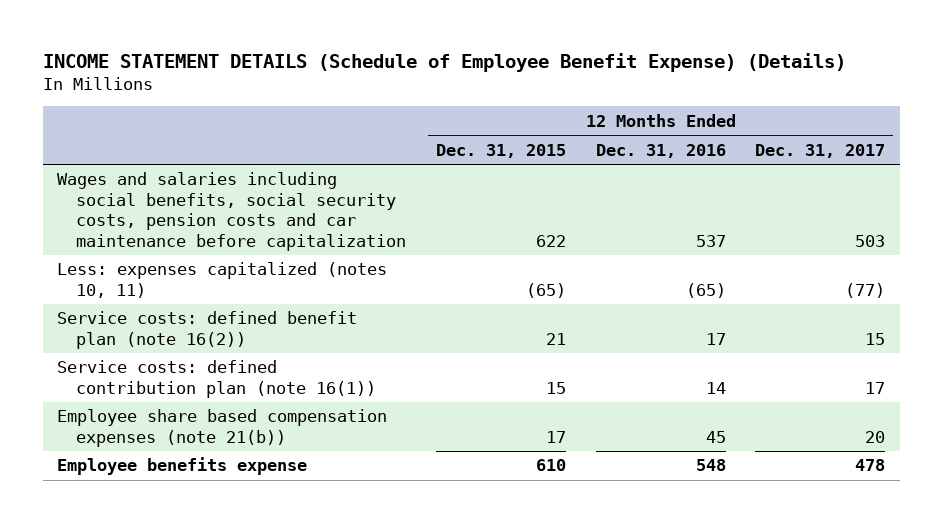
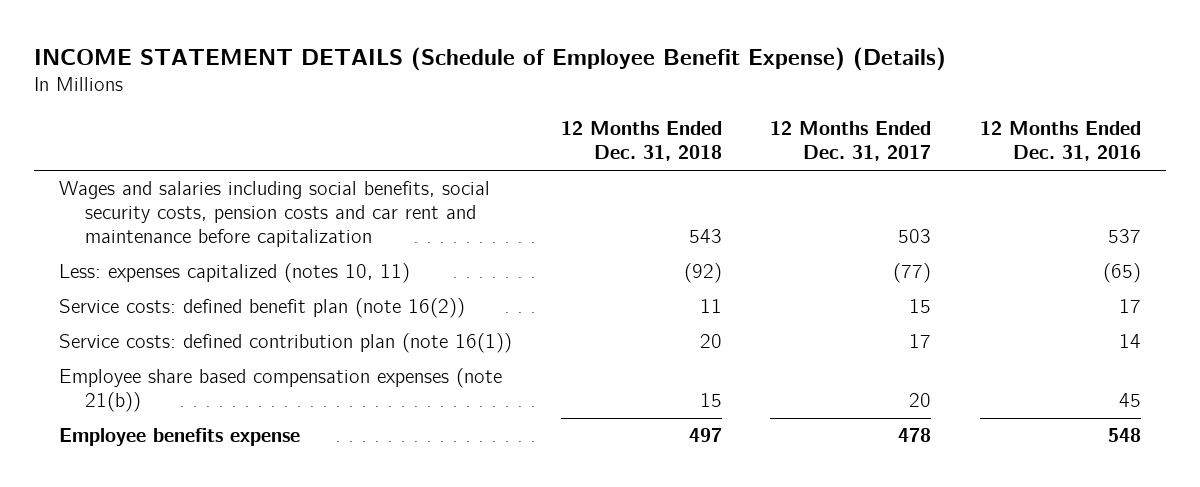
[435,143,566,158] Dec. 31, 2015 -> none
none -> [560,121,722,162] 12 Months Ended Dec. 31, 2018
[57,172,407,251] Wages and salaries including social benefits, social security costs, pension costs and car maintenance before capitalization -> [58,181,490,248] Wages and salaries including social benefits, social security costs, pension costs and car rent and maintenance before capitalization

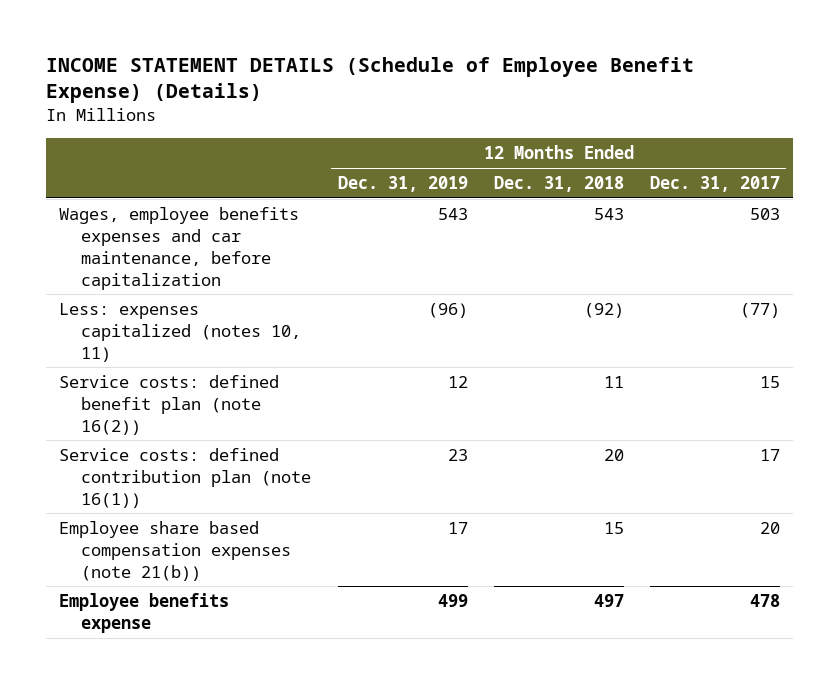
[980,121,1142,162] 12 Months Ended Dec. 31, 2016 -> none
none -> [337,175,468,192] Dec. 31, 2019
[58,181,490,248] Wages and salaries including social benefits, social security costs, pension costs and car rent and maintenance before capitalization -> [58,206,299,290] Wages, employee benefits expenses and car maintenance, before capitalization

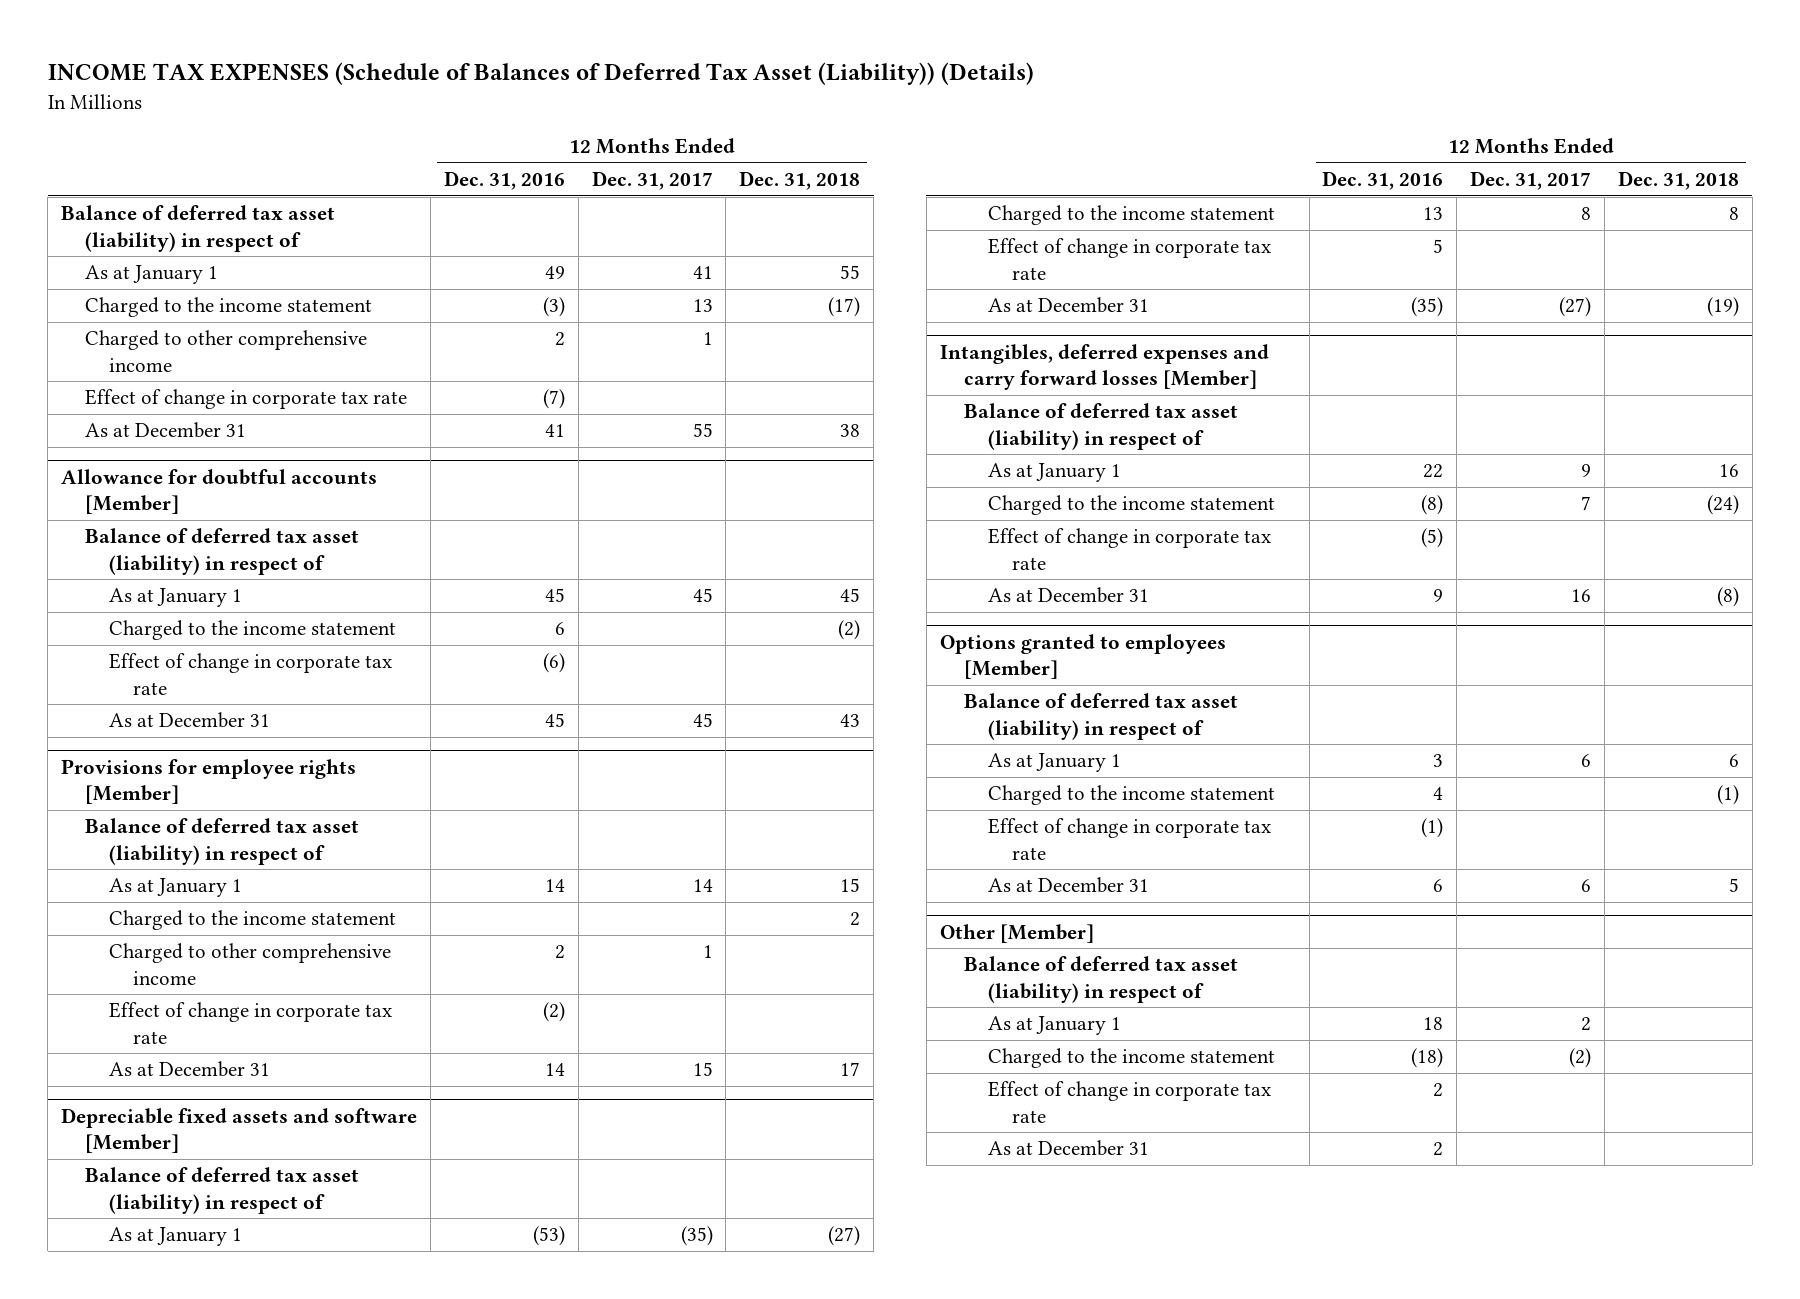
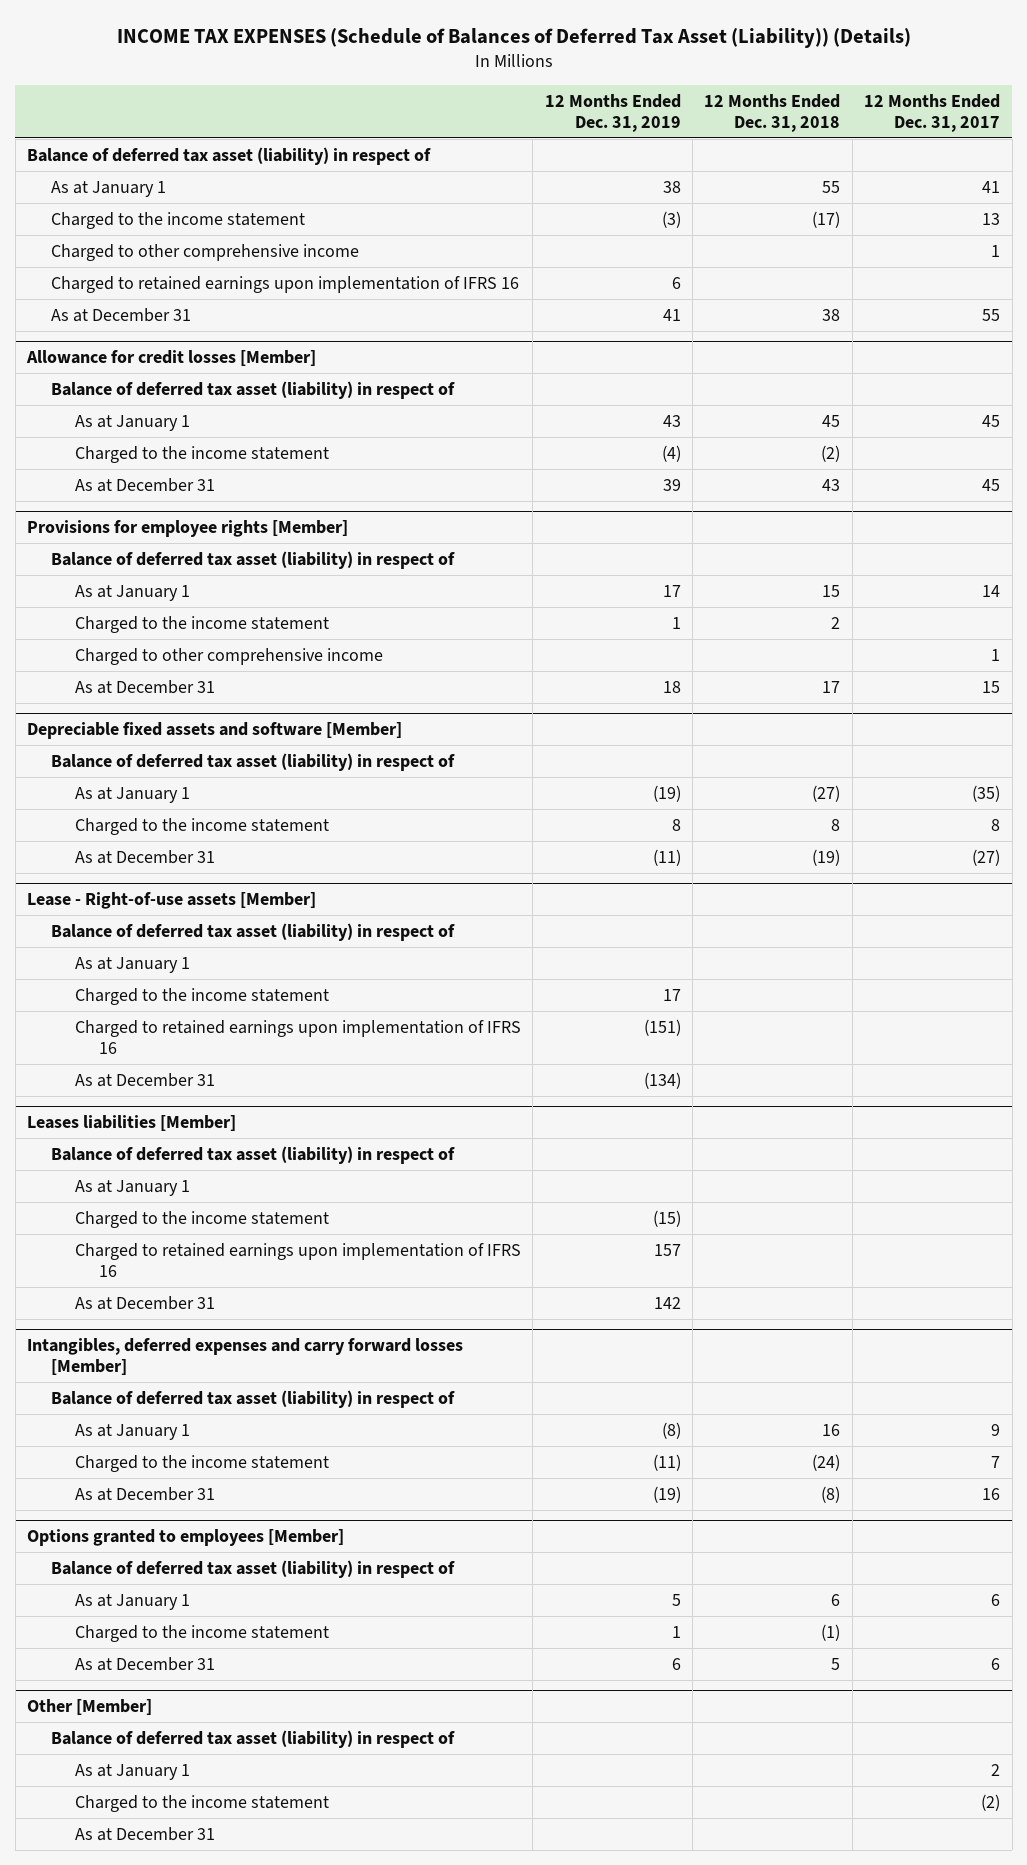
[443,170,565,190] Dec. 31, 2016 -> none
none -> [544,93,681,132] 12 Months Ended Dec. 31, 2019
[85,389,408,410] Effect of change in corporate tax rate -> none
none -> [50,275,519,293] Charged to retained earnings upon implementation of IFRS 16
[61,468,378,515] Allowance for doubtful accounts [Member] -> [25,350,316,367] Allowance for credit losses [Member]
[109,653,393,695] Effect of change in corporate tax rate -> none
[109,1002,393,1044] Effect of change in corporate tax rate -> none
[987,238,1271,280] Effect of change in corporate tax rate -> none
none -> [26,892,316,910] Lease - Right-of-use assets [Member]
none -> [50,922,455,941] Balance of deferred tax asset (liability) in respect of
none -> [74,956,190,973] As at January 1
none -> [74,987,329,1005] Charged to the income statement
none -> [74,1019,521,1054] Charged to retained earnings upon implementation of IFRS 16
none -> [74,1072,215,1087] As at December 31
none -> [26,1115,236,1132] Leases liabilities [Member]
none -> [50,1145,455,1164] Balance of deferred tax asset (liability) in respect of
none -> [74,1179,190,1196] As at January 1
none -> [74,1210,329,1228] Charged to the income statement
none -> [74,1242,521,1277] Charged to retained earnings upon implementation of IFRS 16
none -> [74,1295,215,1310] As at December 31
[987,528,1271,570] Effect of change in corporate tax rate -> none
[987,818,1271,860] Effect of change in corporate tax rate -> none
[987,1081,1271,1123] Effect of change in corporate tax rate -> none

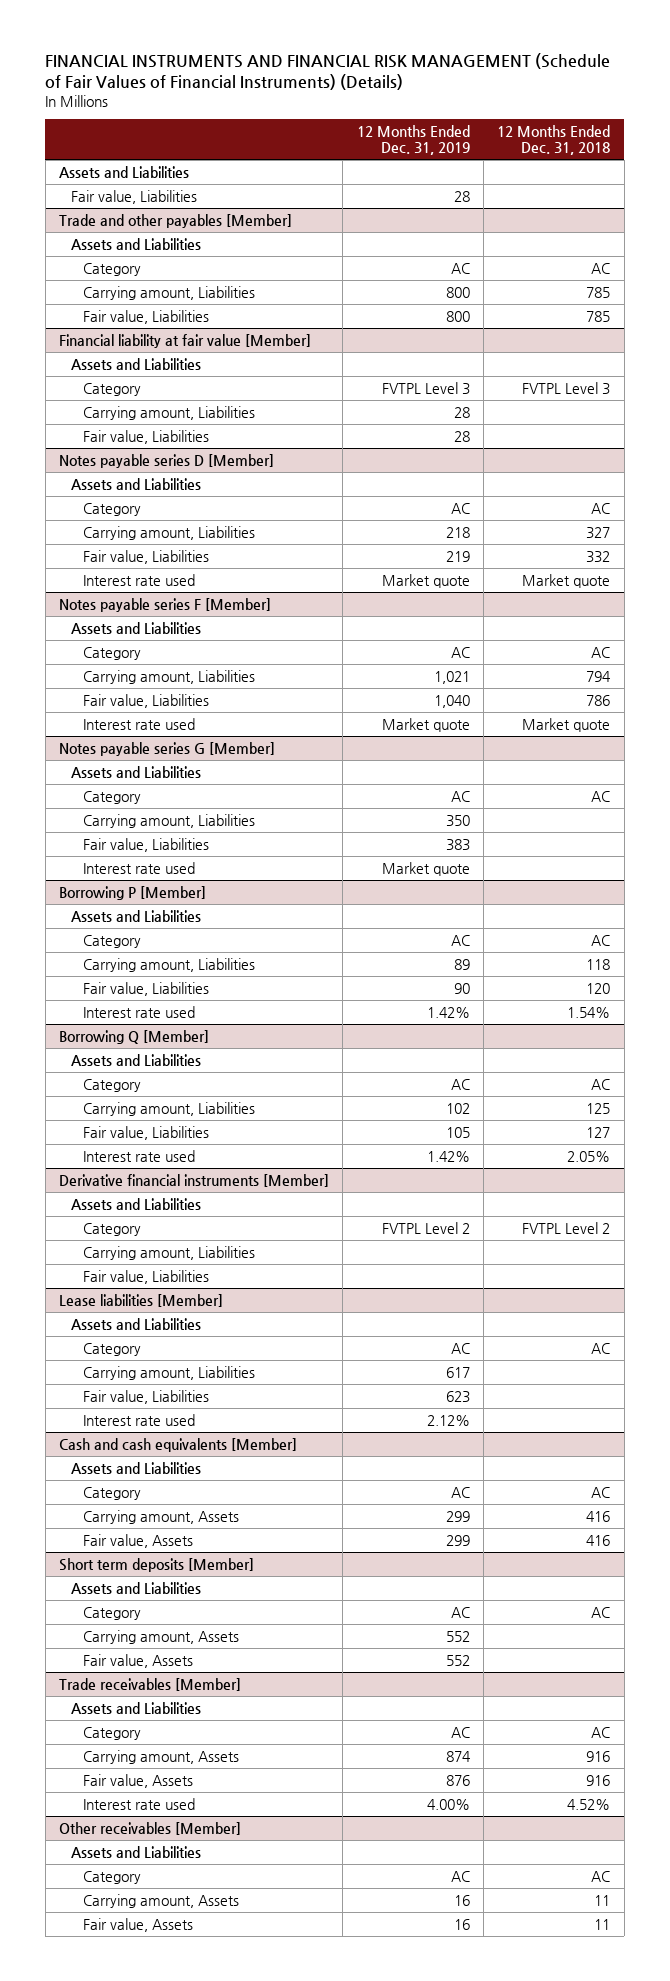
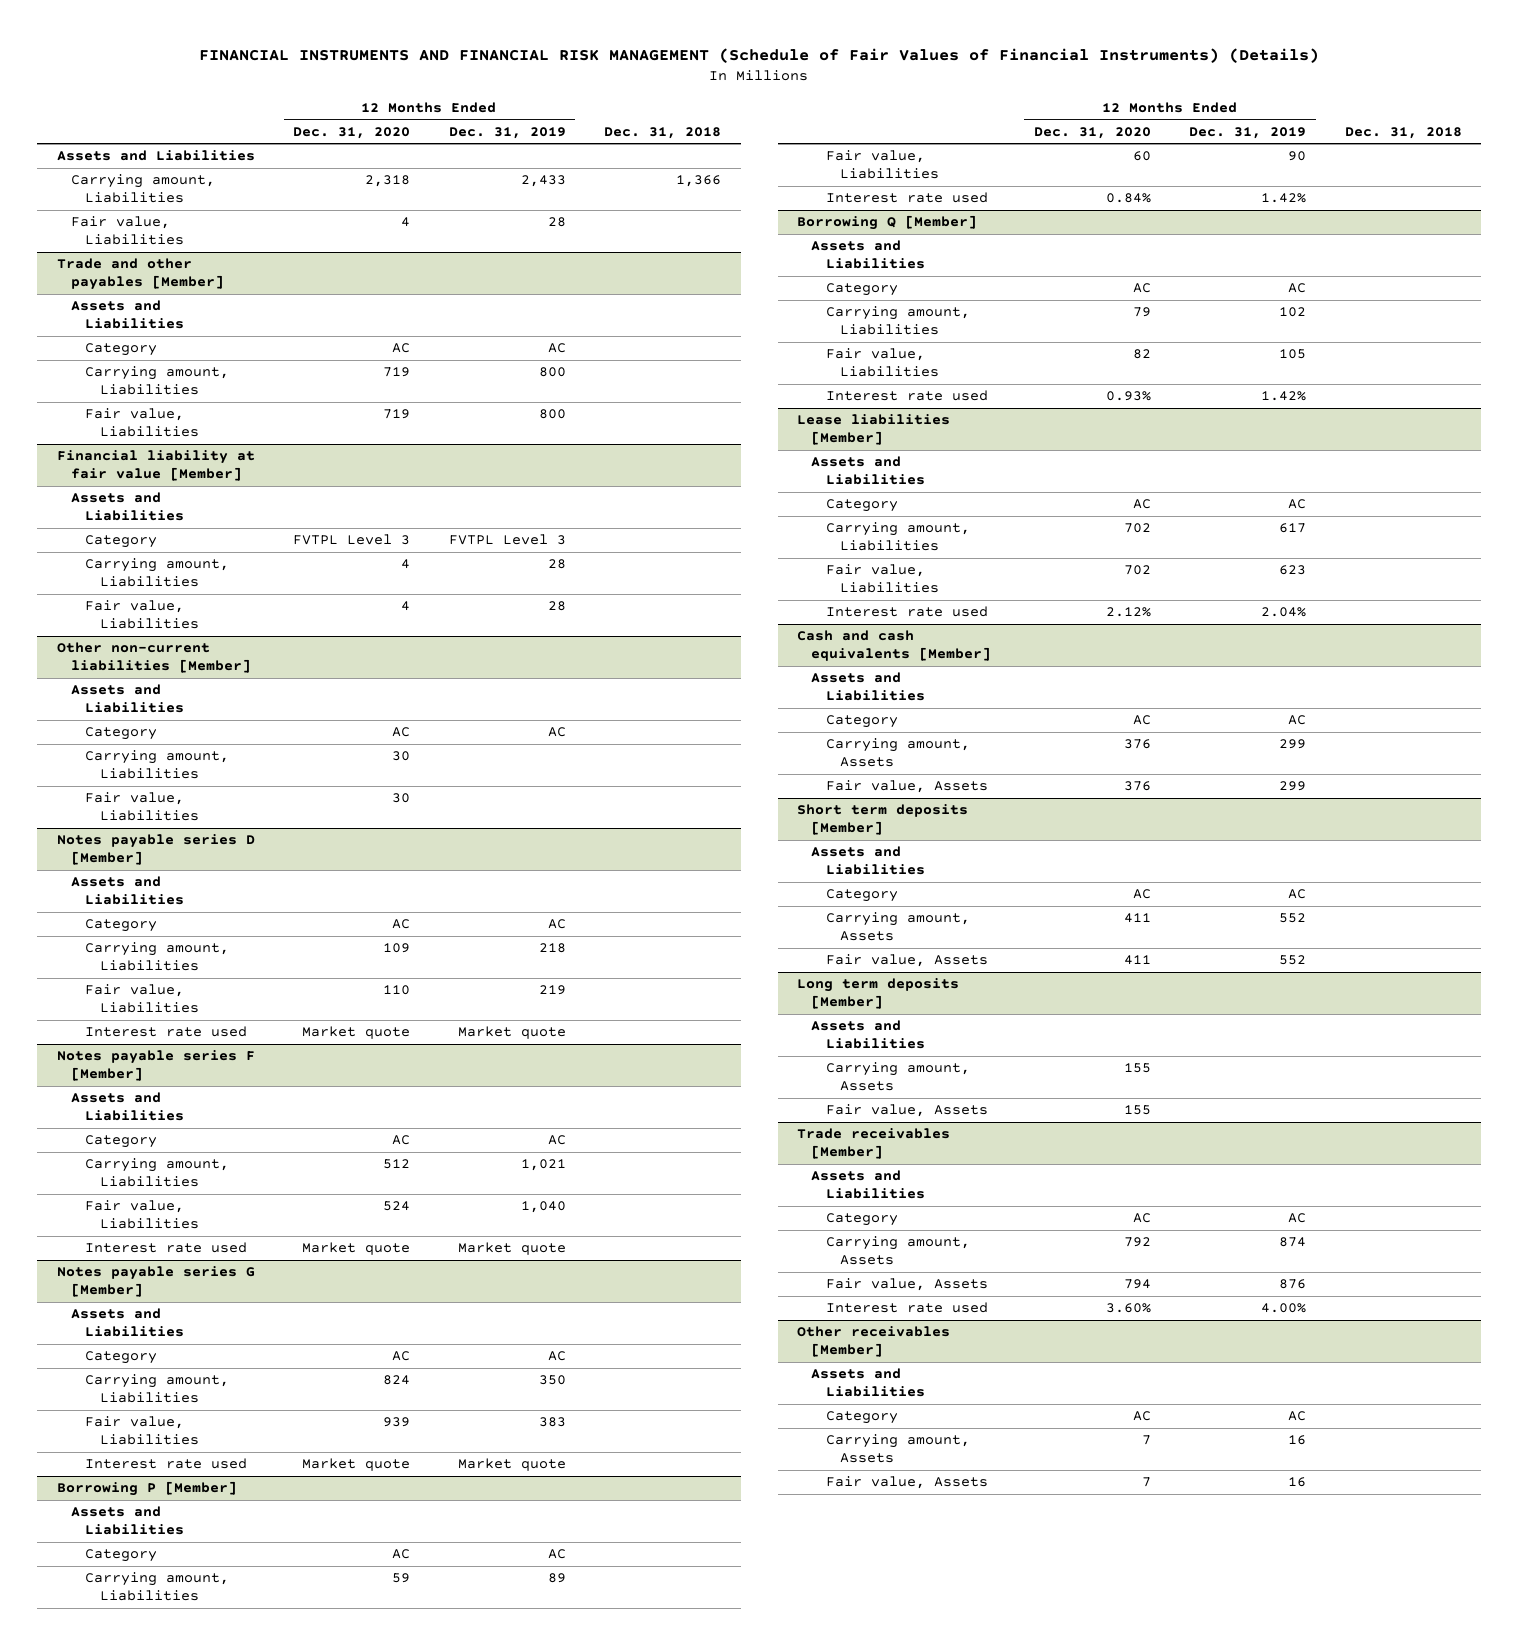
[497,125,611,155] 12 Months Ended Dec. 31, 2018 -> none
none -> [293,126,411,139] Dec. 31, 2020
none -> [604,126,722,139] Dec. 31, 2018
none -> [70,174,215,204] Carrying amount, Liabilities
none -> [56,642,251,674] Other non-current liabilities [Member]
none -> [70,684,185,714] Assets and Liabilities
none -> [85,727,158,741] Category
none -> [85,750,230,780] Carrying amount, Liabilities
none -> [85,792,199,822] Fair value, Liabilities
[59,1173,330,1187] Derivative financial instruments [Member] -> none
[71,1197,202,1210] Assets and Liabilities -> none
[83,1222,142,1236] Category -> none
[83,1245,256,1260] Carrying amount, Liabilities -> none
[83,1269,210,1284] Fair value, Liabilities -> none
[426,1414,470,1426] 2.12% -> [1261,607,1307,618] 2.04%
none -> [797,978,960,1010] Long term deposits [Member]
none -> [811,1020,925,1050] Assets and Liabilities
none -> [825,1062,970,1092] Carrying amount, Assets
none -> [825,1104,988,1118] Fair value, Assets

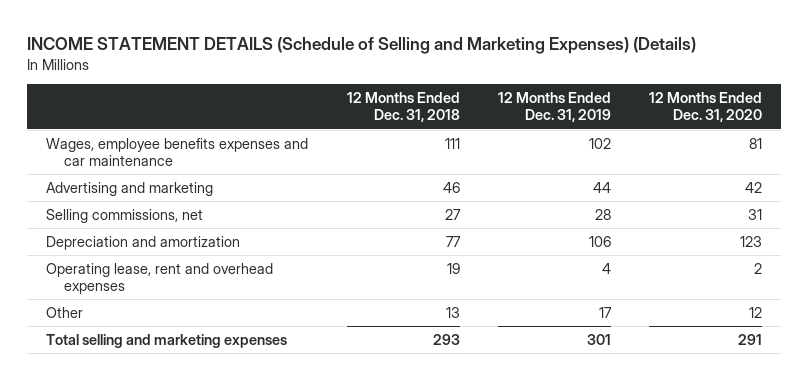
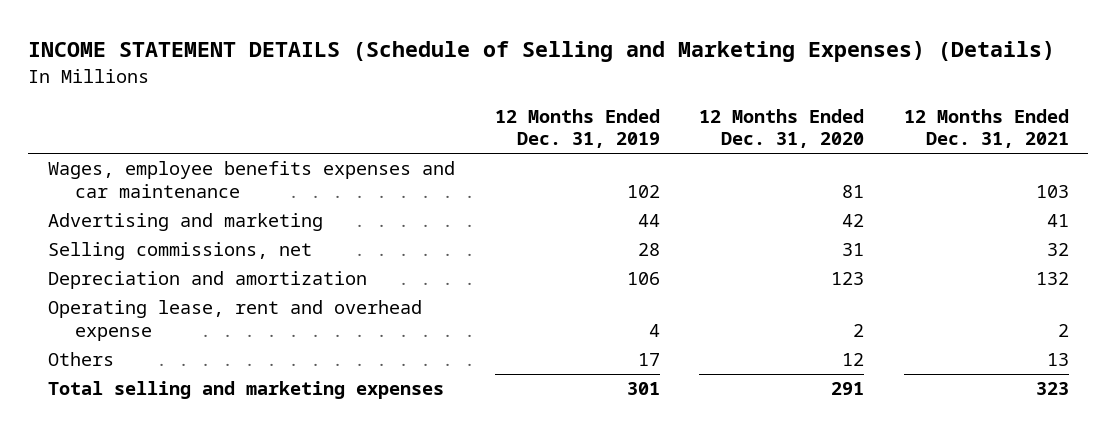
[346,92,460,123] 12 Months Ended Dec. 31, 2018 -> none
none -> [903,108,1069,149] 12 Months Ended Dec. 31, 2021
[46,262,274,295] Operating lease, rent and overhead expenses -> [48,300,423,341] Operating lease, rent and overhead expense
[46,306,84,318] Other -> [48,352,115,367] Others

